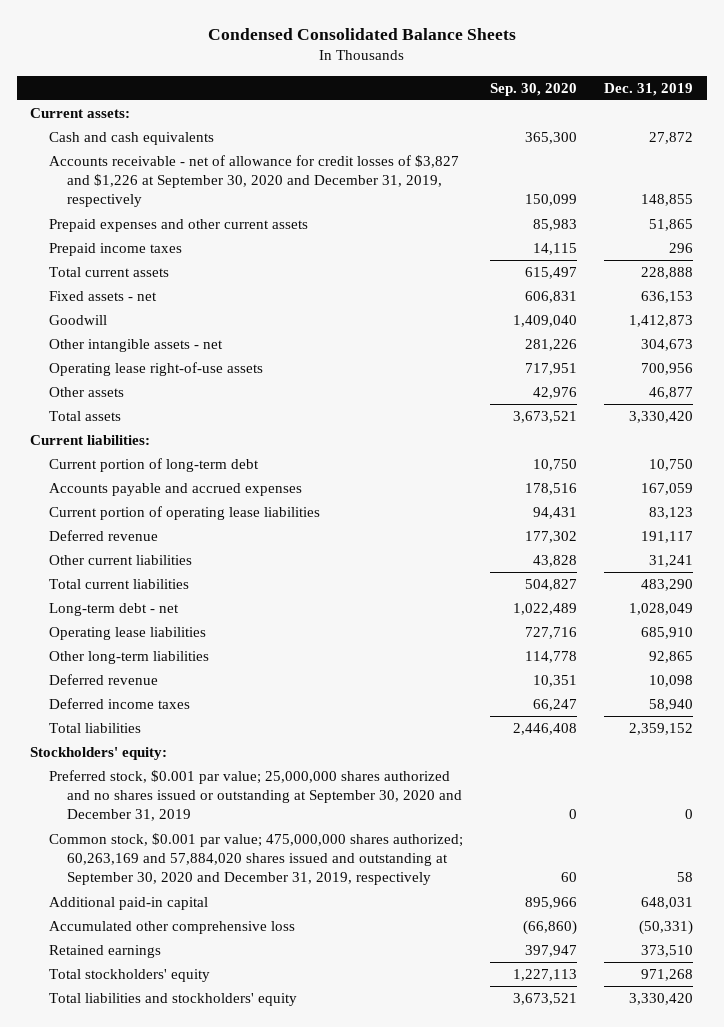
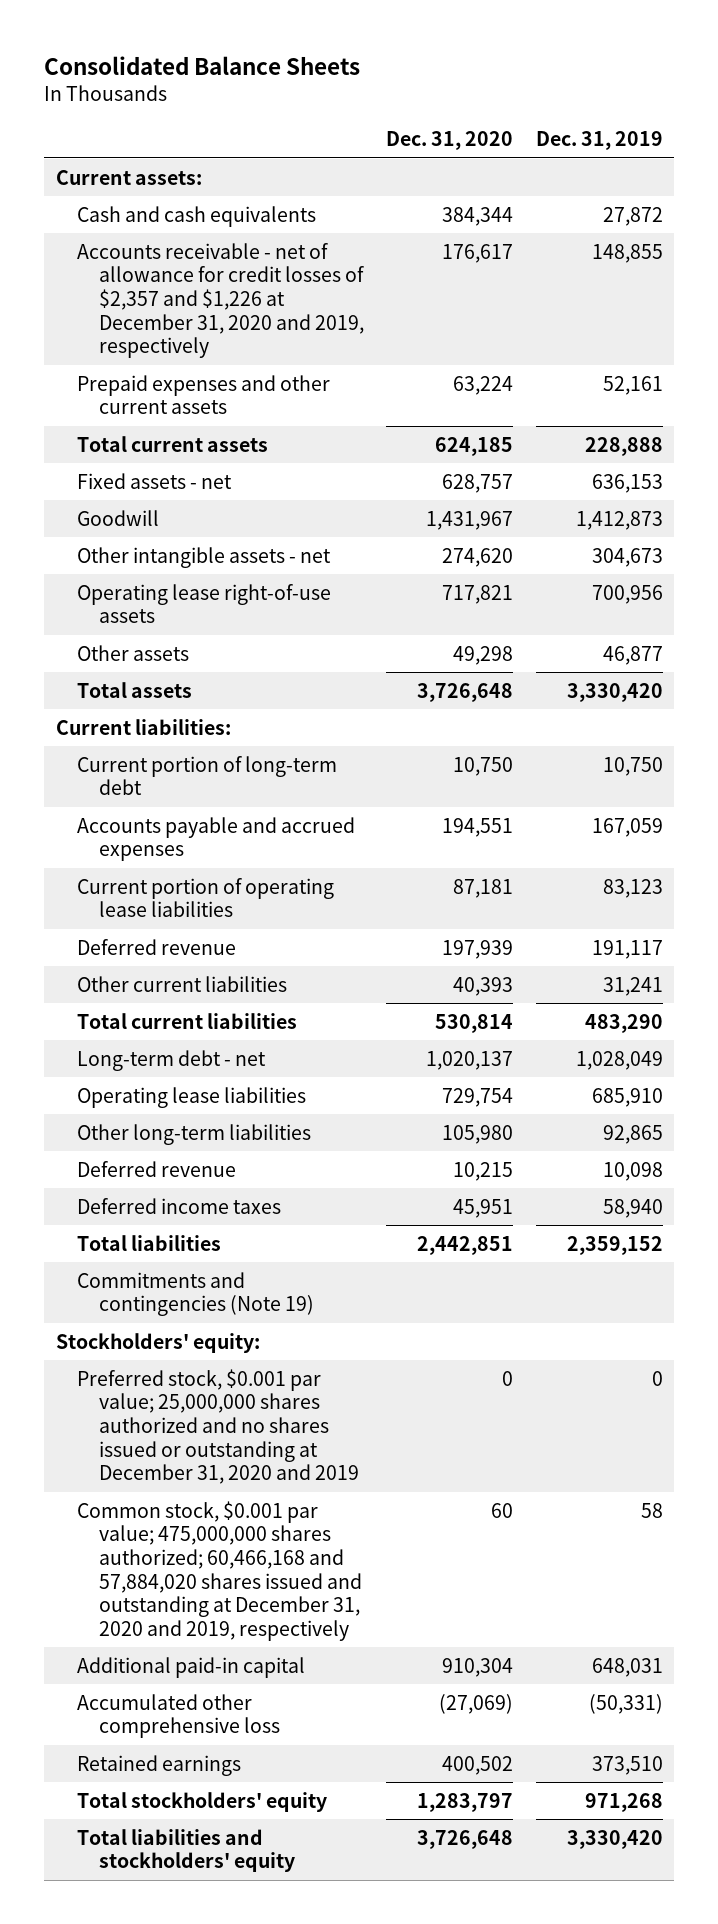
[207,28,516,41] Condensed Consolidated Balance Sheets -> [44,55,361,75] Consolidated Balance Sheets
[489,82,577,96] Sep. 30, 2020 -> none
none -> [386,131,514,151] Dec. 31, 2020
[48,243,182,257] Prepaid income taxes -> none
[48,155,459,208] Accounts receivable - net of allowance for credit losses of $3,827 and $1,226 at September 30, 2020 and December 31, 2019, respectively -> [77,242,364,359] Accounts receivable - net of allowance for credit losses of $2,357 and $1,226 at December 31, 2020 and 2019, respectively
[649,219,694,232] 51,865 -> [602,375,663,395] 52,161
none -> [77,1271,314,1317] Commitments and contingencies (Note 19)
[48,770,462,822] Preferred stock, $0.001 par value; 25,000,000 shares authorized and no shares issued or outstanding at September 30, 2020 and December 31, 2019 -> [77,1368,359,1485] Preferred stock, $0.001 par value; 25,000,000 shares authorized and no shares issued or outstanding at December 31, 2020 and 2019
[48,833,463,886] Common stock, $0.001 par value; 475,000,000 shares authorized; 60,263,169 and 57,884,020 shares issued and outstanding at September 30, 2020 and December 31, 2019, respectively -> [77,1500,362,1641] Common stock, $0.001 par value; 475,000,000 shares authorized; 60,466,168 and 57,884,020 shares issued and outstanding at December 31, 2020 and 2019, respectively

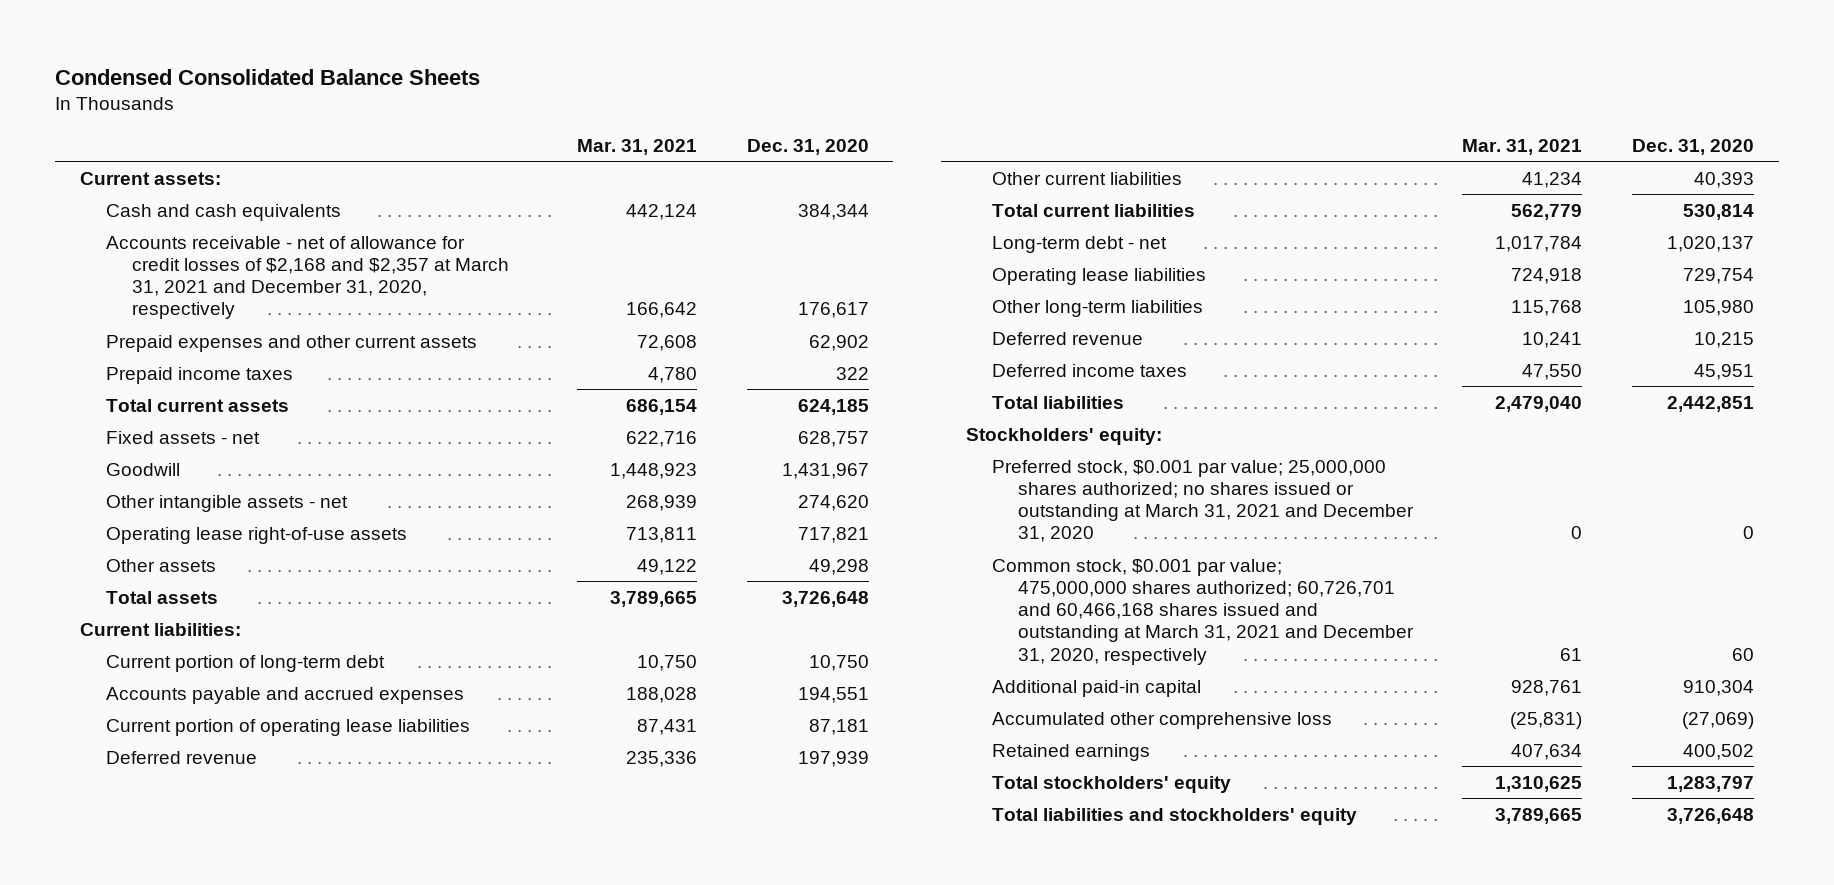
[44,55,361,75] Consolidated Balance Sheets -> [55,68,481,85] Condensed Consolidated Balance Sheets
[535,131,663,151] Dec. 31, 2019 -> none
none -> [576,138,697,155] Mar. 31, 2021
[77,242,364,359] Accounts receivable - net of allowance for credit losses of $2,357 and $1,226 at December 31, 2020 and 2019, respectively -> [106,235,509,320] Accounts receivable - net of allowance for credit losses of $2,168 and $2,357 at March 31, 2021 and December 31, 2020, respectively
[453,375,514,395] 63,224 -> [808,334,869,351] 62,902
none -> [106,366,294,384] Prepaid income taxes
[77,1271,314,1317] Commitments and contingencies (Note 19) -> none
[77,1368,359,1485] Preferred stock, $0.001 par value; 25,000,000 shares authorized and no shares issued or outstanding at December 31, 2020 and 2019 -> [991,459,1414,543] Preferred stock, $0.001 par value; 25,000,000 shares authorized; no shares issued or outstanding at March 31, 2021 and December 31, 2020
[77,1500,362,1641] Common stock, $0.001 par value; 475,000,000 shares authorized; 60,466,168 and 57,884,020 shares issued and outstanding at December 31, 2020 and 2019, respectively -> [991,558,1414,665] Common stock, $0.001 par value; 475,000,000 shares authorized; 60,726,701 and 60,466,168 shares issued and outstanding at March 31, 2021 and December 31, 2020, respectively

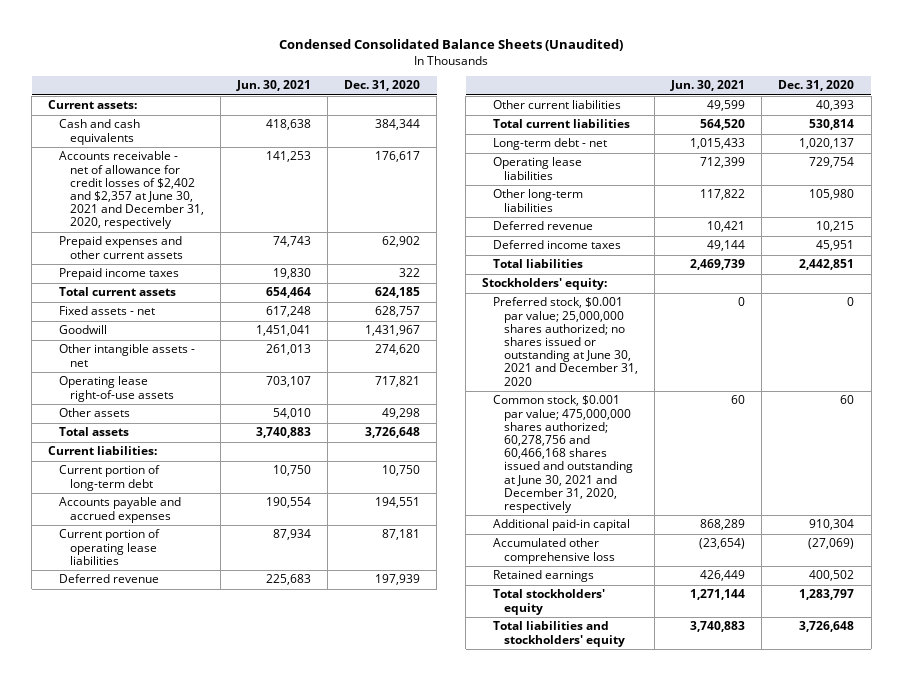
[55,68,481,85] Condensed Consolidated Balance Sheets -> [279,39,624,52] Condensed Consolidated Balance Sheets (Unaudited)
[576,138,697,155] Mar. 31, 2021 -> none
none -> [236,80,312,92] Jun. 30, 2021
[106,235,509,320] Accounts receivable - net of allowance for credit losses of $2,168 and $2,357 at March 31, 2021 and December 31, 2020, respectively -> [59,151,205,230] Accounts receivable - net of allowance for credit losses of $2,402 and $2,357 at June 30, 2021 and December 31, 2020, respectively
[991,459,1414,543] Preferred stock, $0.001 par value; 25,000,000 shares authorized; no shares issued or outstanding at March 31, 2021 and December 31, 2020 -> [493,297,639,386] Preferred stock, $0.001 par value; 25,000,000 shares authorized; no shares issued or outstanding at June 30, 2021 and December 31, 2020
[991,558,1414,665] Common stock, $0.001 par value; 475,000,000 shares authorized; 60,726,701 and 60,466,168 shares issued and outstanding at March 31, 2021 and December 31, 2020, respectively -> [493,395,634,514] Common stock, $0.001 par value; 475,000,000 shares authorized; 60,278,756 and 60,466,168 shares issued and outstanding at June 30, 2021 and December 31, 2020, respectively

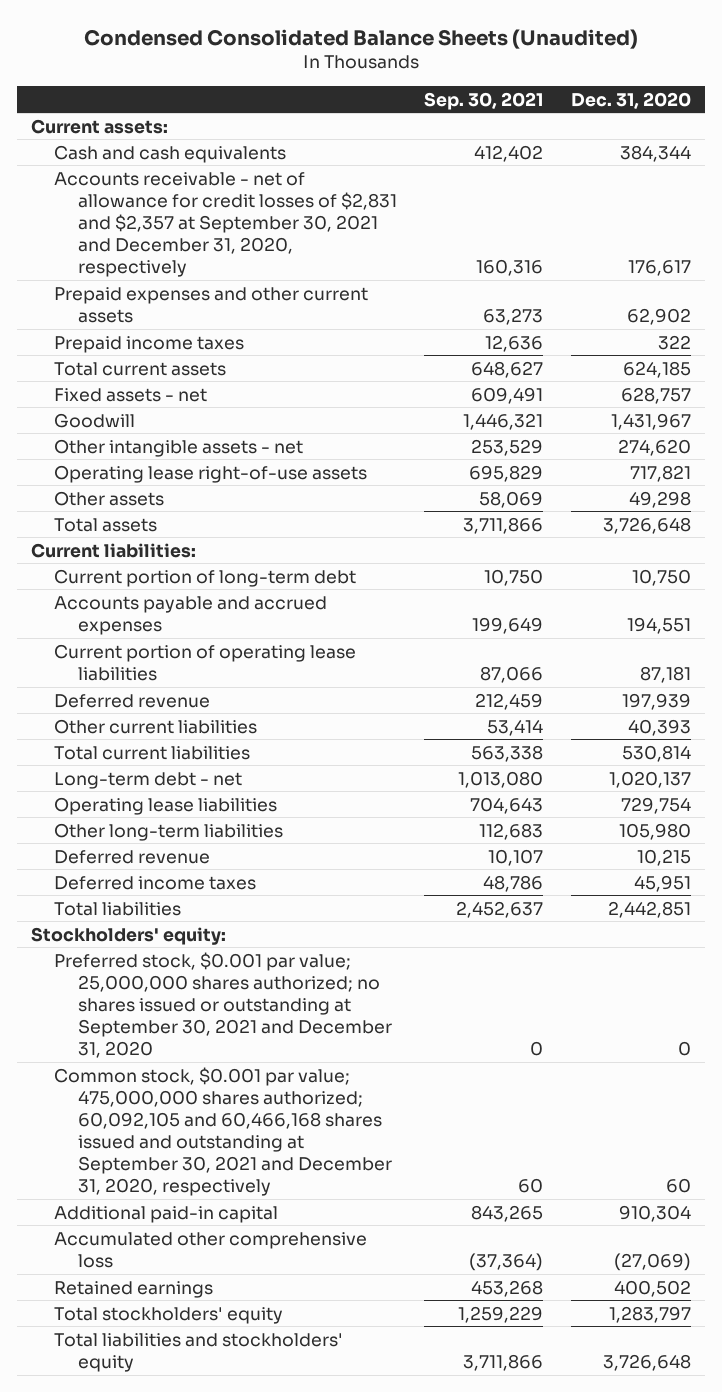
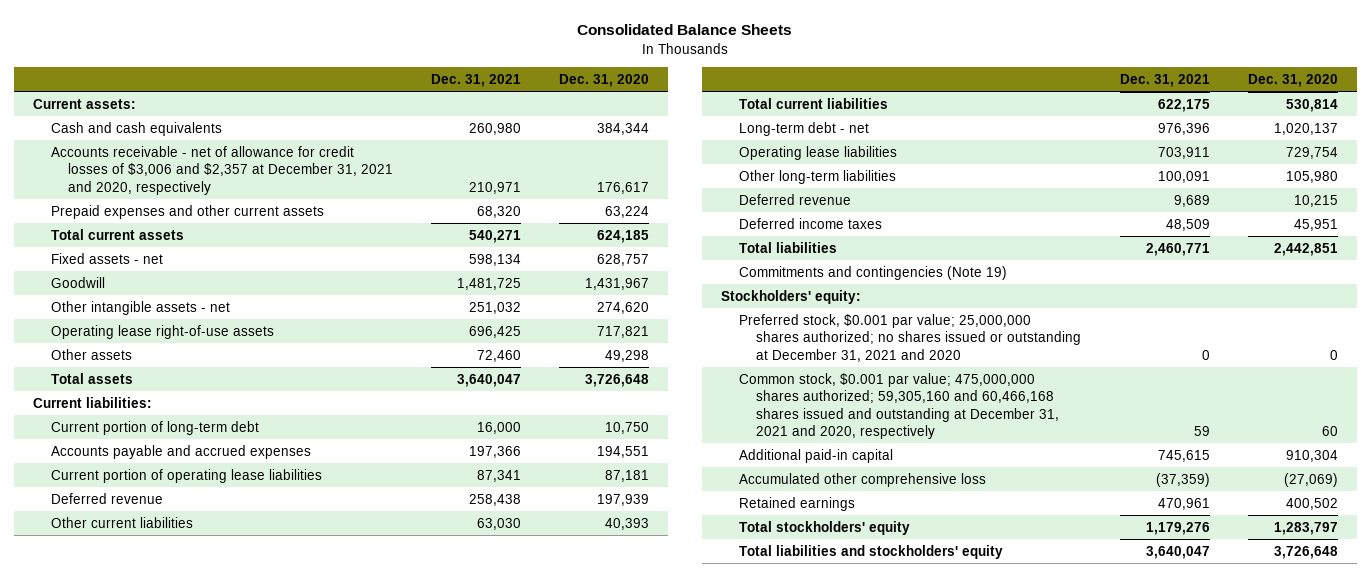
[84,28,639,49] Condensed Consolidated Balance Sheets (Unaudited) -> [577,24,793,36] Consolidated Balance Sheets
[424,91,544,110] Sep. 30, 2021 -> none
none -> [431,73,522,87] Dec. 31, 2021
[54,335,245,353] Prepaid income taxes -> none
[54,171,397,278] Accounts receivable - net of allowance for credit losses of $2,831 and $2,357 at September 30, 2021 and December 31, 2020, respectively -> [50,145,394,195] Accounts receivable - net of allowance for credit losses of $3,006 and $2,357 at December 31, 2021 and 2020, respectively
[626,307,691,325] 62,902 -> [605,205,650,218] 63,224
none -> [738,265,1007,280] Commitments and contingencies (Note 19)
[54,951,392,1059] Preferred stock, $0.001 par value; 25,000,000 shares authorized; no shares issued or outstanding at September 30, 2021 and December 31, 2020 -> [738,313,1082,362] Preferred stock, $0.001 par value; 25,000,000 shares authorized; no shares issued or outstanding at December 31, 2021 and 2020
[54,1066,392,1197] Common stock, $0.001 par value; 475,000,000 shares authorized; 60,092,105 and 60,466,168 shares issued and outstanding at September 30, 2021 and December 31, 2020, respectively -> [738,372,1060,440] Common stock, $0.001 par value; 475,000,000 shares authorized; 59,305,160 and 60,466,168 shares issued and outstanding at December 31, 2021 and 2020, respectively

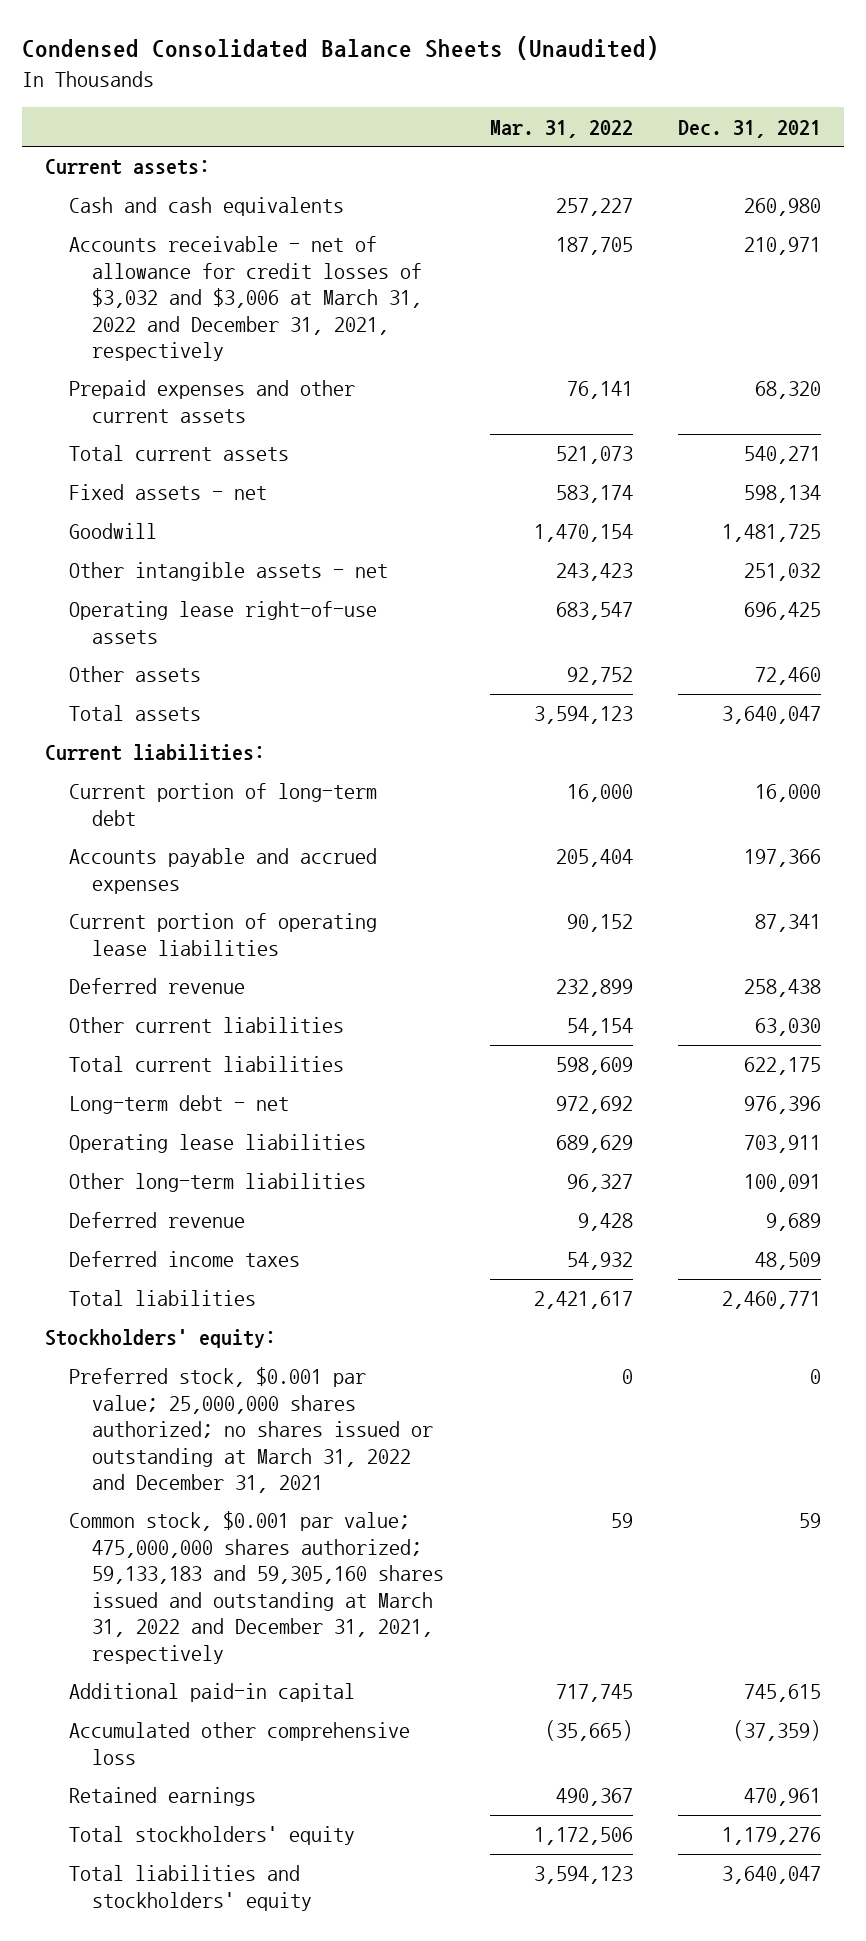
[577,24,793,36] Consolidated Balance Sheets -> [22,36,660,61] Condensed Consolidated Balance Sheets (Unaudited)
[559,73,650,87] Dec. 31, 2020 -> none
none -> [489,119,633,138] Mar. 31, 2022
[50,145,394,195] Accounts receivable - net of allowance for credit losses of $3,006 and $2,357 at December 31, 2021 and 2020, respectively -> [68,236,423,362] Accounts receivable - net of allowance for credit losses of $3,032 and $3,006 at March 31, 2022 and December 31, 2021, respectively
[738,265,1007,280] Commitments and contingencies (Note 19) -> none
[738,313,1082,362] Preferred stock, $0.001 par value; 25,000,000 shares authorized; no shares issued or outstanding at December 31, 2021 and 2020 -> [68,1367,434,1494] Preferred stock, $0.001 par value; 25,000,000 shares authorized; no shares issued or outstanding at March 31, 2022 and December 31, 2021
[738,372,1060,440] Common stock, $0.001 par value; 475,000,000 shares authorized; 59,305,160 and 60,466,168 shares issued and outstanding at December 31, 2021 and 2020, respectively -> [68,1511,445,1664] Common stock, $0.001 par value; 475,000,000 shares authorized; 59,133,183 and 59,305,160 shares issued and outstanding at March 31, 2022 and December 31, 2021, respectively

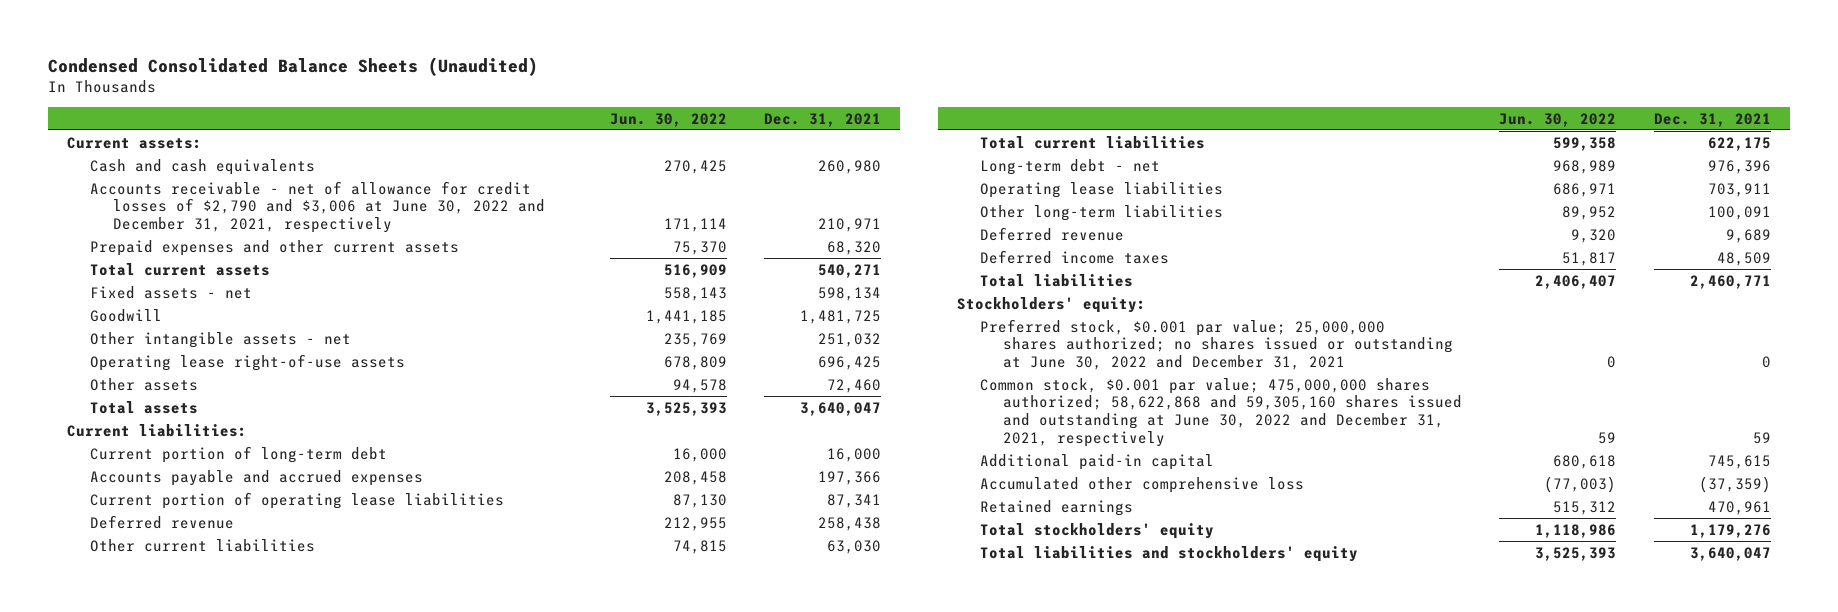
[489,119,633,138] Mar. 31, 2022 -> none
none -> [609,112,727,127] Jun. 30, 2022
[68,236,423,362] Accounts receivable - net of allowance for credit losses of $3,032 and $3,006 at March 31, 2022 and December 31, 2021, respectively -> [90,180,546,234] Accounts receivable - net of allowance for credit losses of $2,790 and $3,006 at June 30, 2022 and December 31, 2021, respectively
[68,1367,434,1494] Preferred stock, $0.001 par value; 25,000,000 shares authorized; no shares issued or outstanding at March 31, 2022 and December 31, 2021 -> [979,318,1453,371] Preferred stock, $0.001 par value; 25,000,000 shares authorized; no shares issued or outstanding at June 30, 2022 and December 31, 2021
[68,1511,445,1664] Common stock, $0.001 par value; 475,000,000 shares authorized; 59,133,183 and 59,305,160 shares issued and outstanding at March 31, 2022 and December 31, 2021, respectively -> [979,377,1462,447] Common stock, $0.001 par value; 475,000,000 shares authorized; 58,622,868 and 59,305,160 shares issued and outstanding at June 30, 2022 and December 31, 2021, respectively

